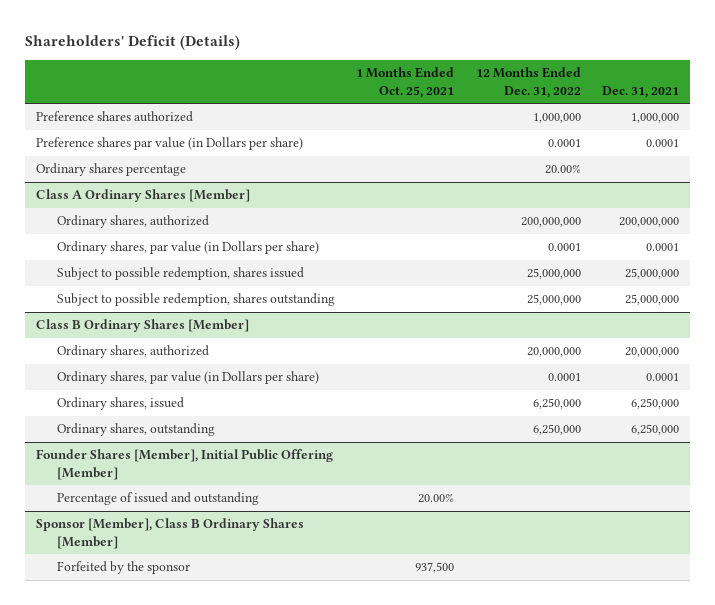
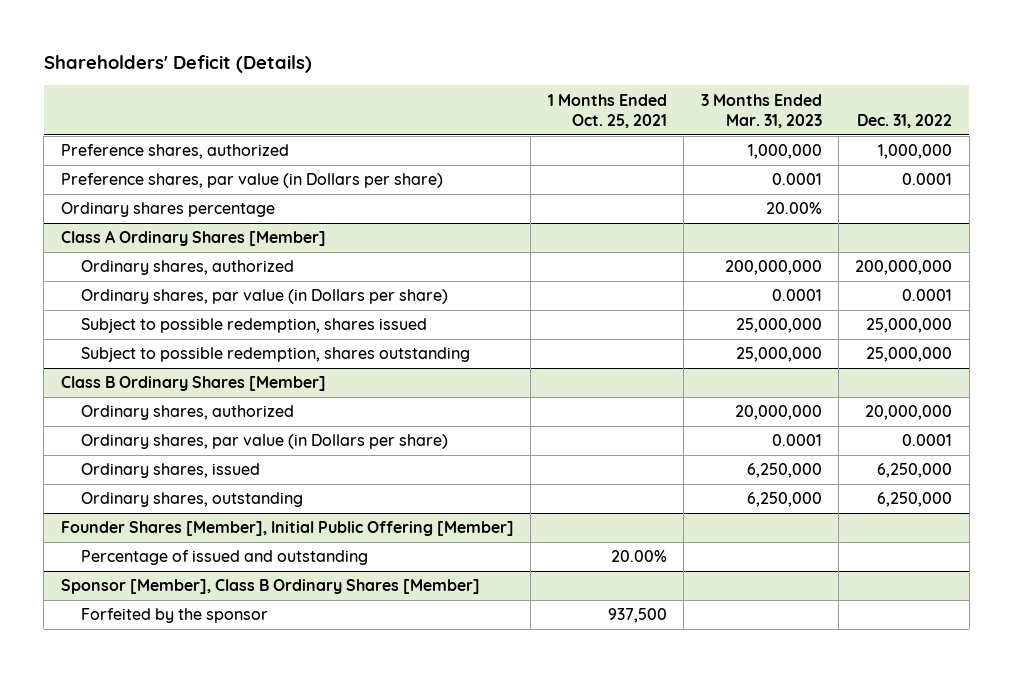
[475,67,581,98] 12 Months Ended Dec. 31, 2022 -> none
[602,85,680,98] Dec. 31, 2021 -> none
none -> [700,93,822,128] 3 Months Ended Mar. 31, 2023
none -> [857,113,953,128] Dec. 31, 2022
[35,111,193,123] Preference shares authorized -> [60,144,289,160] Preference shares, authorized
[35,137,303,151] Preference shares par value (in Dollars per share) -> [60,173,443,189] Preference shares, par value (in Dollars per share)

